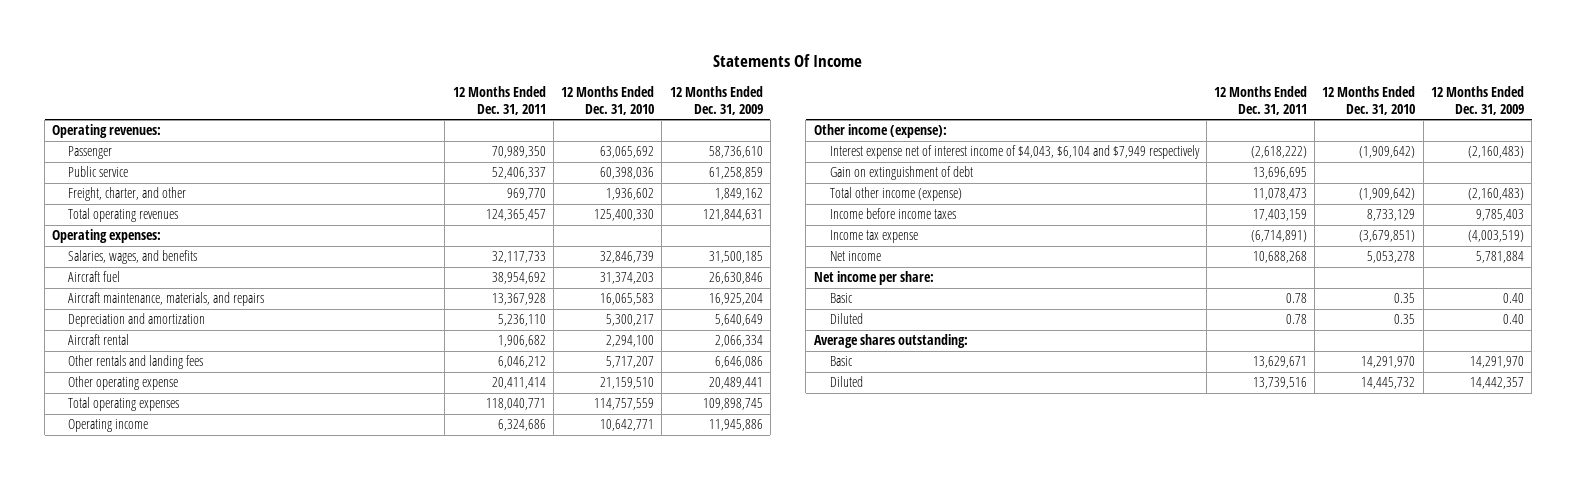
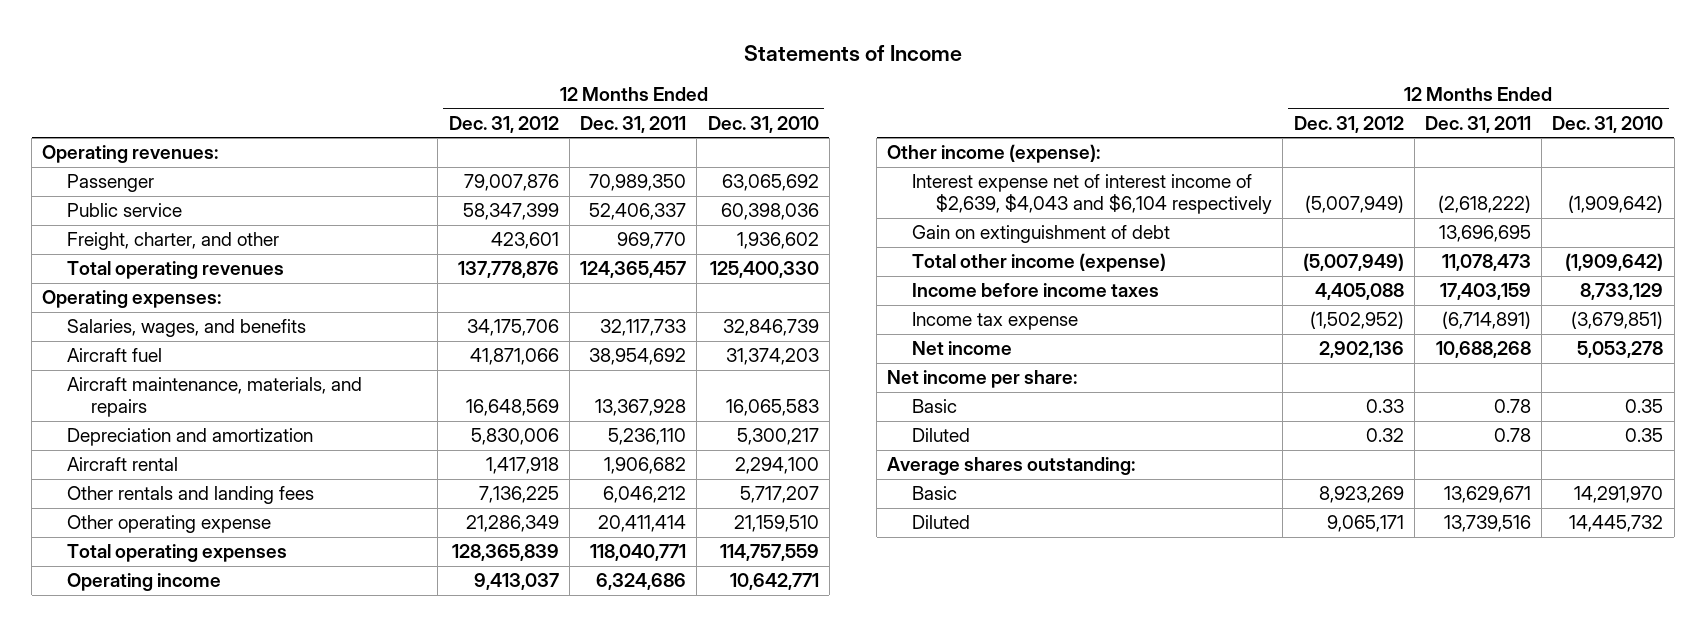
[713,53,863,67] Statements Of Income -> [743,45,962,62] Statements of Income
[669,85,763,115] 12 Months Ended Dec. 31, 2009 -> none
none -> [448,115,559,133] Dec. 31, 2012
[829,145,1200,160] Interest expense net of interest income of $4,043, $6,104 and $7,949 respectively -> [911,174,1273,215] Interest expense net of interest income of $2,639, $4,043 and $6,104 respectively

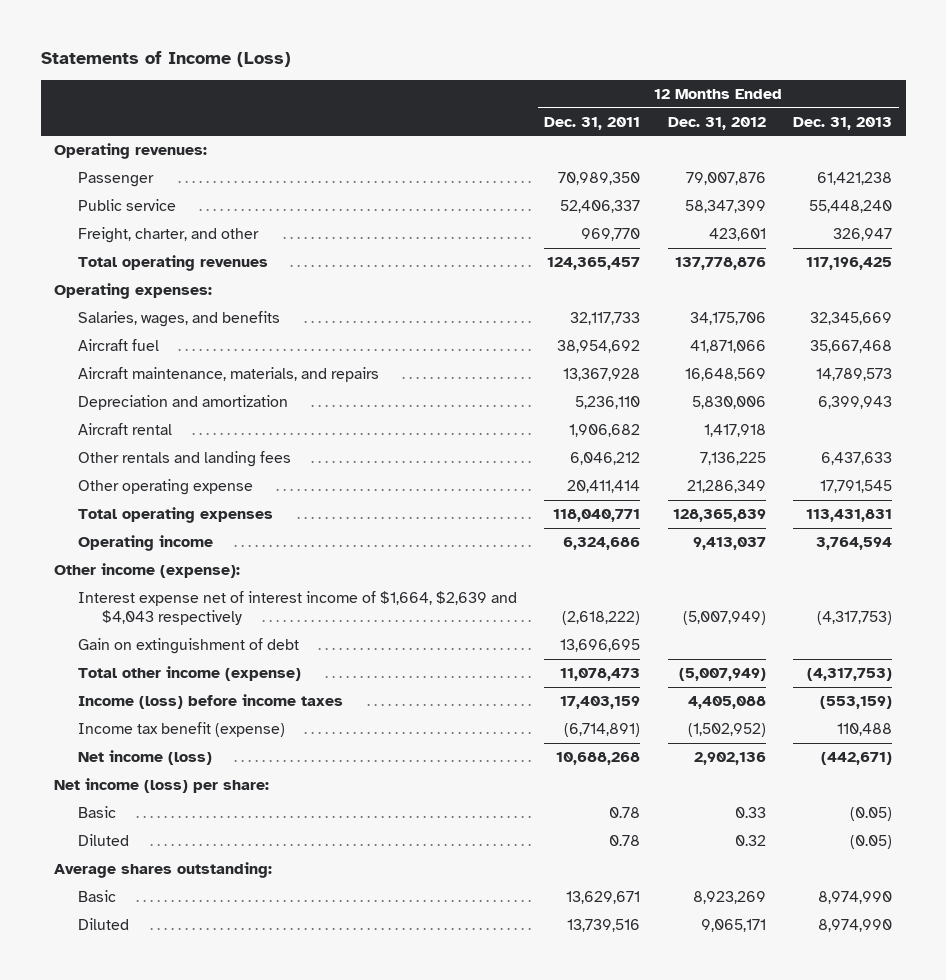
[743,45,962,62] Statements of Income -> [40,51,291,68] Statements of Income (Loss)
[707,115,819,133] Dec. 31, 2010 -> none
none -> [792,116,892,130] Dec. 31, 2013
[911,174,1273,215] Interest expense net of interest income of $2,639, $4,043 and $6,104 respectively -> [78,591,518,626] Interest expense net of interest income of $1,664, $2,639 and $4,043 respectively
[911,283,1159,298] Income before income taxes -> [78,694,344,710] Income (loss) before income taxes
[911,312,1078,331] Income tax expense -> [78,722,286,738] Income tax benefit (expense)
[911,341,1012,356] Net income -> [78,750,213,766] Net income (loss)
[887,370,1078,389] Net income per share: -> [54,778,270,794] Net income (loss) per share:

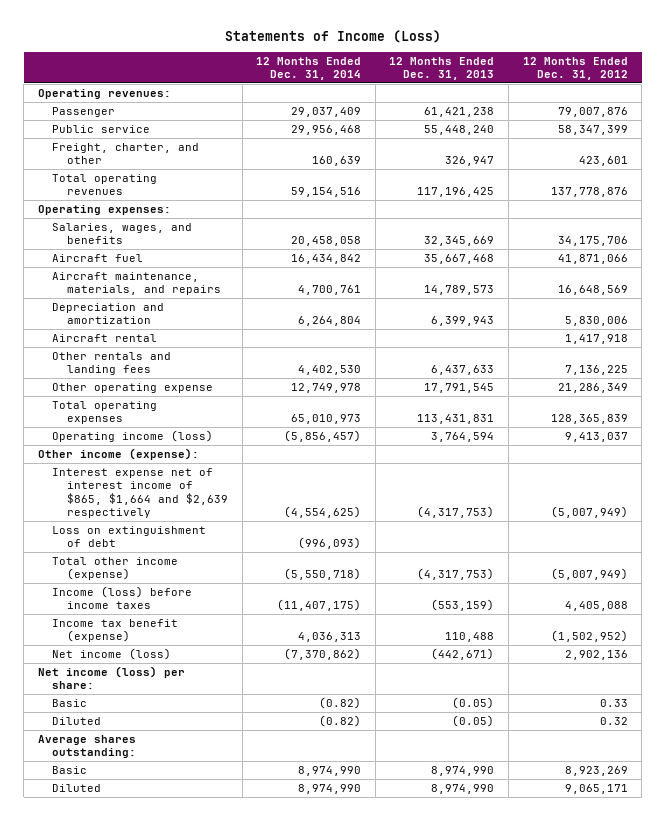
[544,116,641,130] Dec. 31, 2011 -> none
none -> [256,56,362,81] 12 Months Ended Dec. 31, 2014
[78,535,214,552] Operating income -> [52,429,214,442] Operating income (loss)
[78,591,518,626] Interest expense net of interest income of $1,664, $2,639 and $4,043 respectively -> [52,467,228,519] Interest expense net of interest income of $865, $1,664 and $2,639 respectively
[78,638,300,655] Gain on extinguishment of debt -> [52,525,207,548] Loss on extinguishment of debt

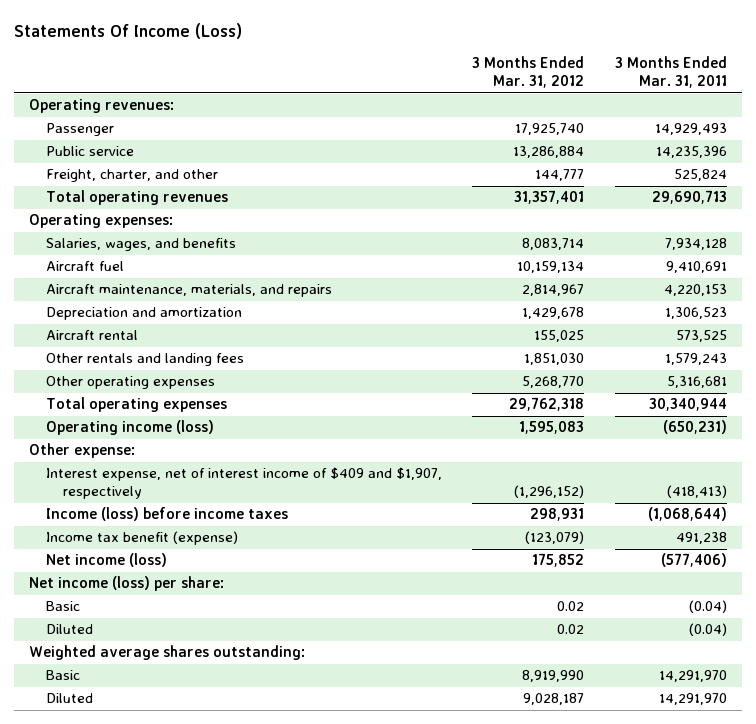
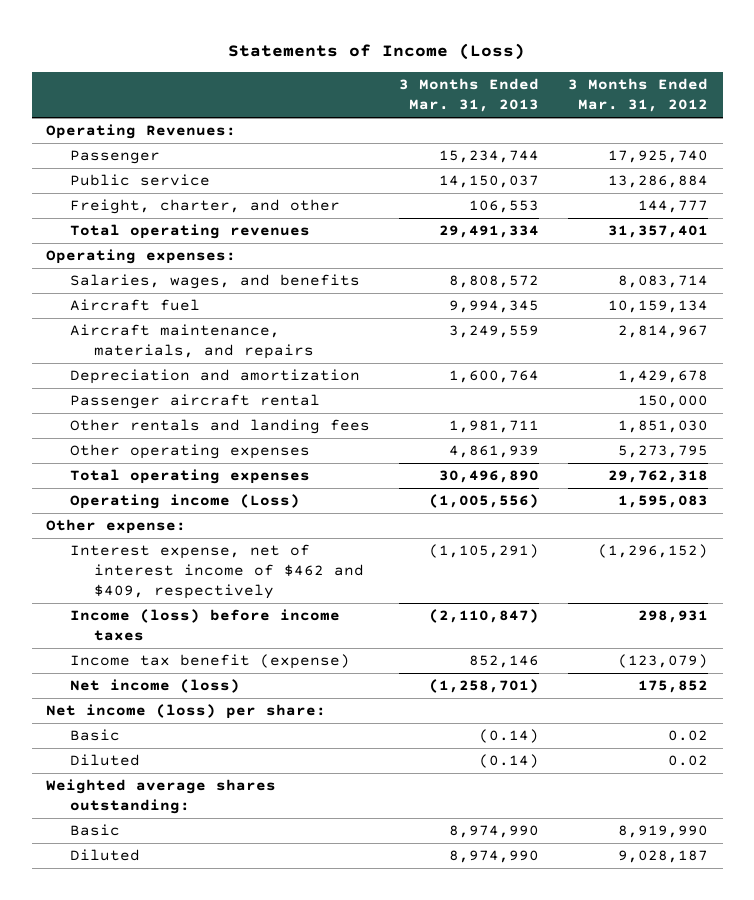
[14,23,243,40] Statements Of Income (Loss) -> [228,43,526,61] Statements of Income (Loss)
[614,56,727,89] 3 Months Ended Mar. 31, 2011 -> none
none -> [399,78,540,113] 3 Months Ended Mar. 31, 2013
[29,99,175,114] Operating revenues: -> [46,124,237,140] Operating Revenues:
[45,330,138,341] Aircraft rental -> [70,394,321,410] Passenger aircraft rental
[534,330,585,343] 155,025 -> [638,395,709,409] 150,000
[522,376,585,389] 5,268,770 -> [618,445,709,459] 5,273,795
[45,420,214,436] Operating income (loss) -> [70,494,301,510] Operating income (Loss)
[45,467,442,500] Interest expense, net of interest income of $409 and $1,907, respectively -> [70,544,364,599] Interest expense, net of interest income of $462 and $409, respectively

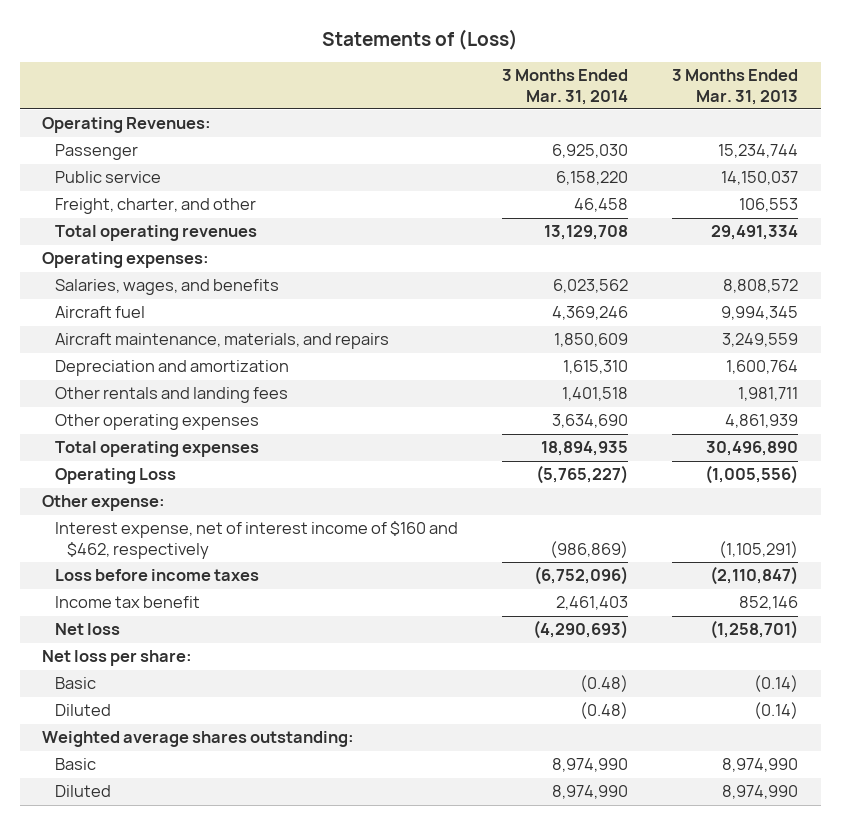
[228,43,526,61] Statements of Income (Loss) -> [322,28,519,50] Statements of (Loss)
[568,78,709,113] 3 Months Ended Mar. 31, 2012 -> none
none -> [502,69,629,105] 3 Months Ended Mar. 31, 2014
[70,394,321,410] Passenger aircraft rental -> none
[70,494,301,510] Operating income (Loss) -> [54,468,176,485] Operating Loss
[70,544,364,599] Interest expense, net of interest income of $462 and $409, respectively -> [54,521,458,559] Interest expense, net of interest income of $160 and $462, respectively
[70,609,341,641] Income (loss) before income taxes -> [54,569,259,582] Loss before income taxes
[70,654,351,670] Income tax benefit (expense) -> [54,596,200,609] Income tax benefit
[70,679,241,694] Net income (loss) -> [54,623,120,636] Net loss
[46,704,327,720] Net income (loss) per share: -> [42,650,193,667] Net loss per share:

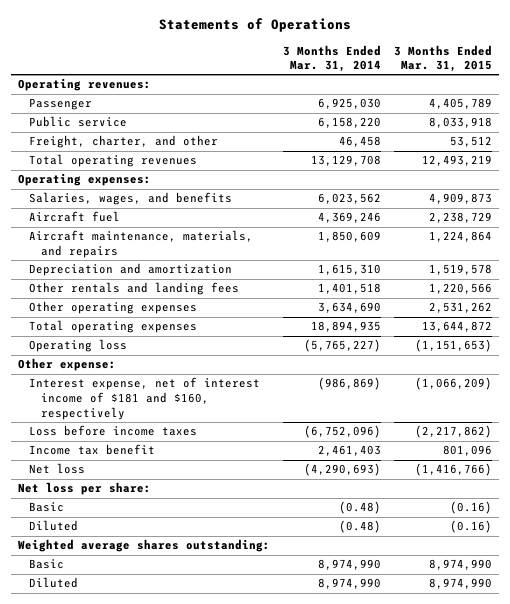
[322,28,519,50] Statements of (Loss) -> [159,18,352,33] Statements of Operations
[672,69,799,105] 3 Months Ended Mar. 31, 2013 -> none
none -> [394,44,493,73] 3 Months Ended Mar. 31, 2015
[42,117,212,134] Operating Revenues: -> [17,78,151,92] Operating revenues:
[54,468,176,485] Operating Loss -> [29,339,128,353] Operating loss
[54,521,458,559] Interest expense, net of interest income of $160 and $462, respectively -> [29,377,261,420] Interest expense, net of interest income of $181 and $160, respectively

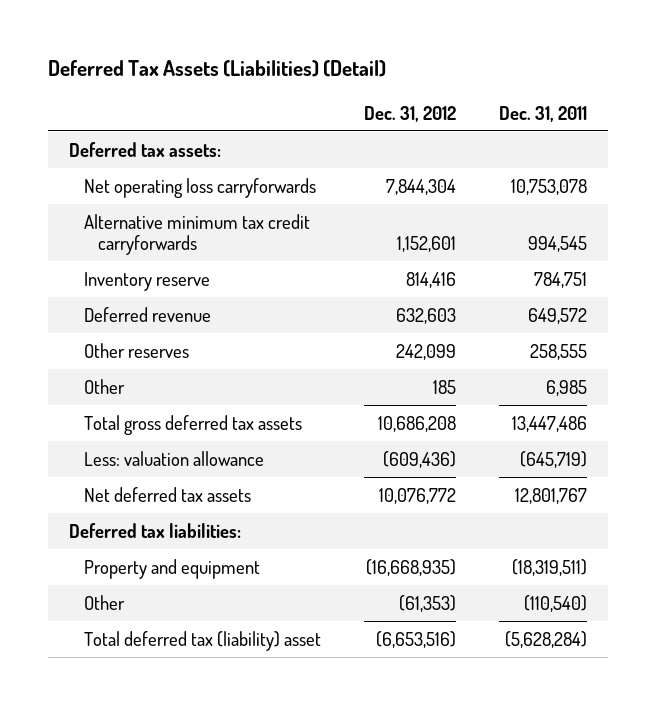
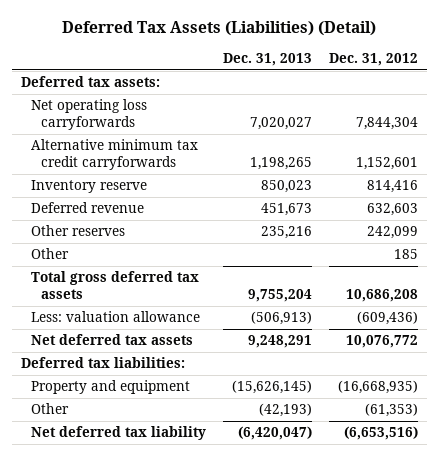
[498,105,587,122] Dec. 31, 2011 -> none
none -> [222,53,312,67] Dec. 31, 2013
[83,630,321,651] Total deferred tax (liability) asset -> [30,426,206,441] Net deferred tax liability

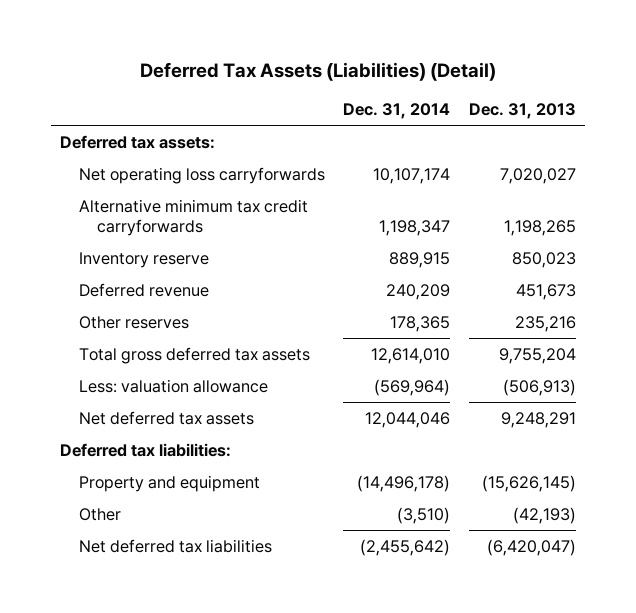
[328,53,418,67] Dec. 31, 2012 -> none
none -> [343,103,451,120] Dec. 31, 2014
[30,248,69,260] Other -> none
[30,426,206,441] Net deferred tax liability -> [78,538,272,553] Net deferred tax liabilities

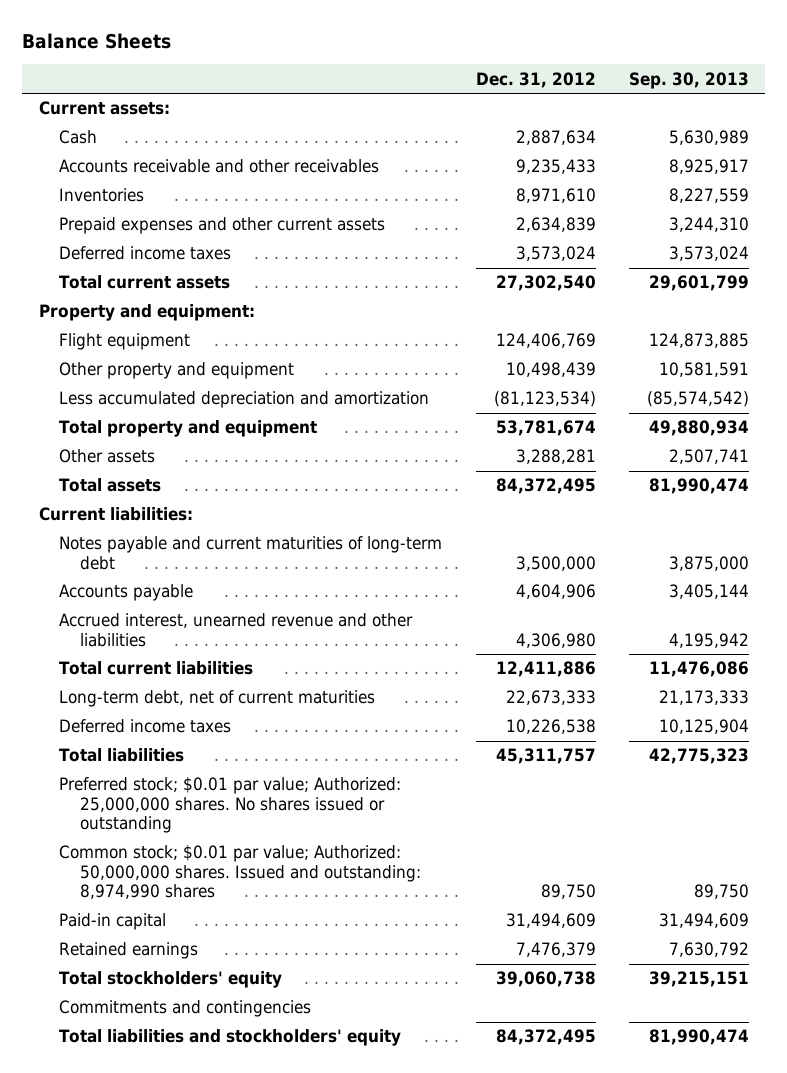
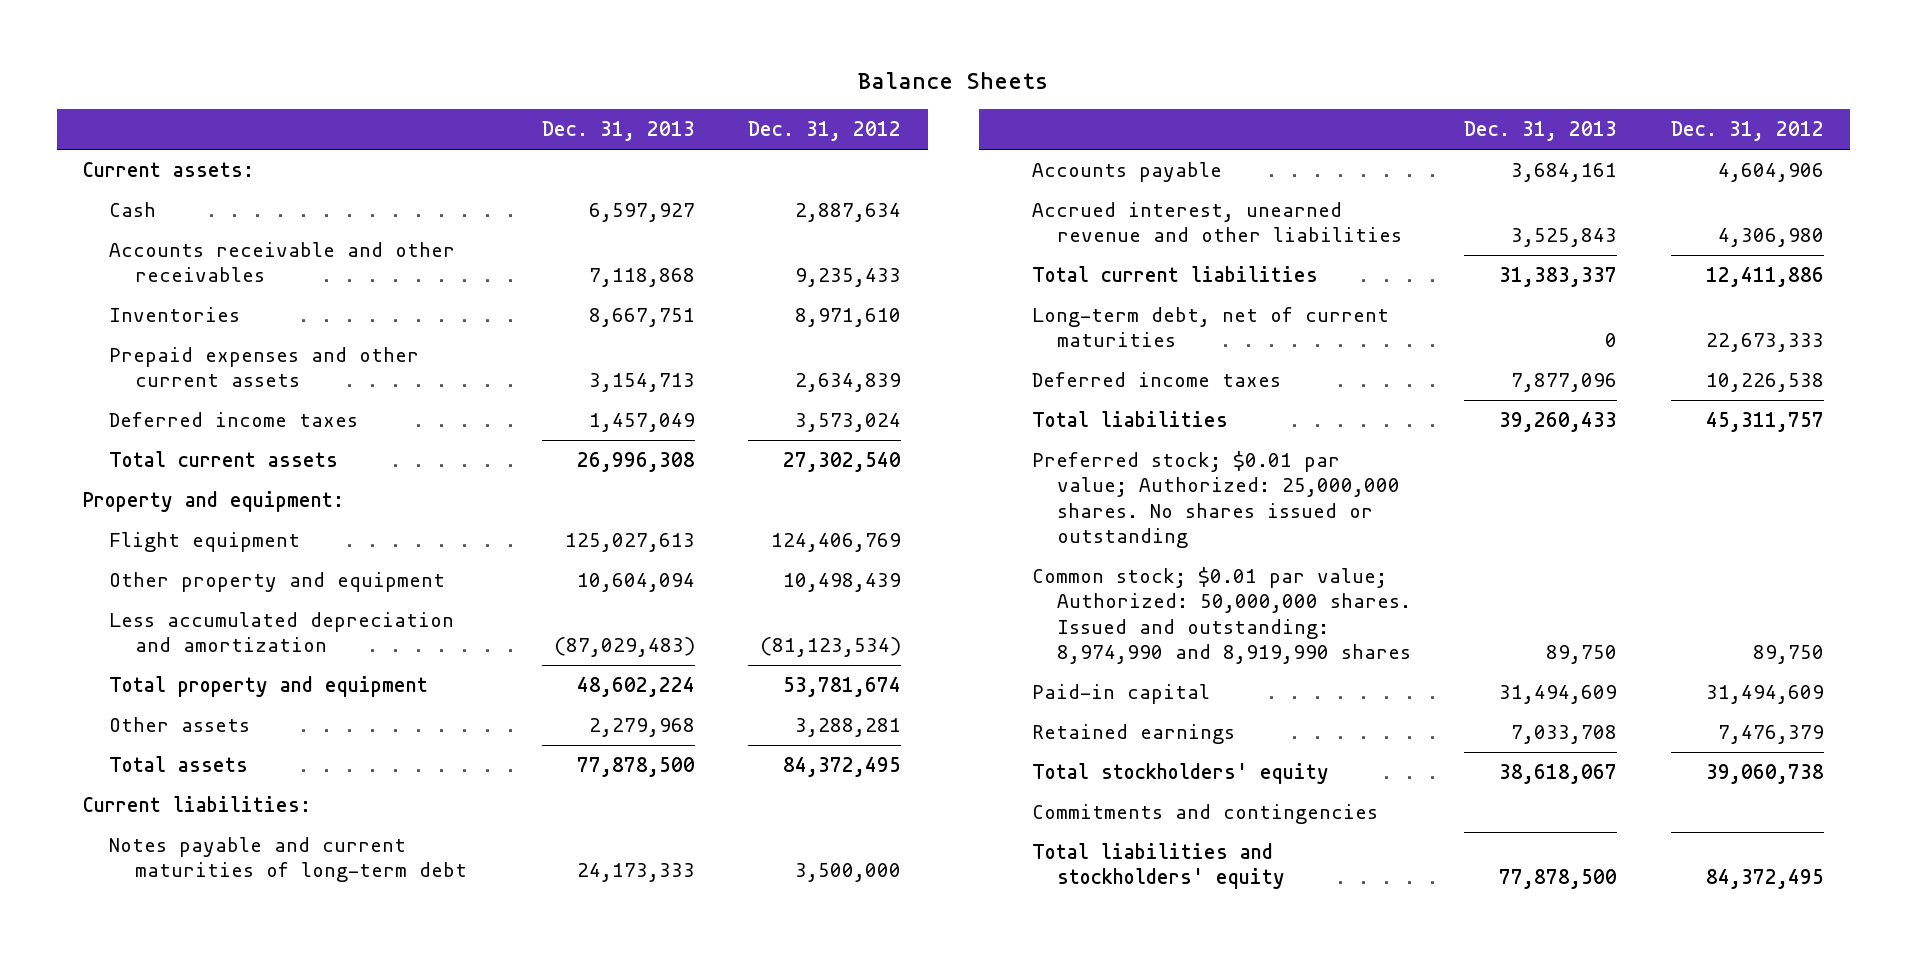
[628,71,749,89] Sep. 30, 2013 -> none
none -> [542,121,696,142] Dec. 31, 2013
[59,845,422,900] Common stock; $0.01 par value; Authorized: 50,000,000 shares. Issued and outstanding: 8,974,990 shares -> [1031,566,1412,664] Common stock; $0.01 par value; Authorized: 50,000,000 shares. Issued and outstanding: 8,974,990 and 8,919,990 shares

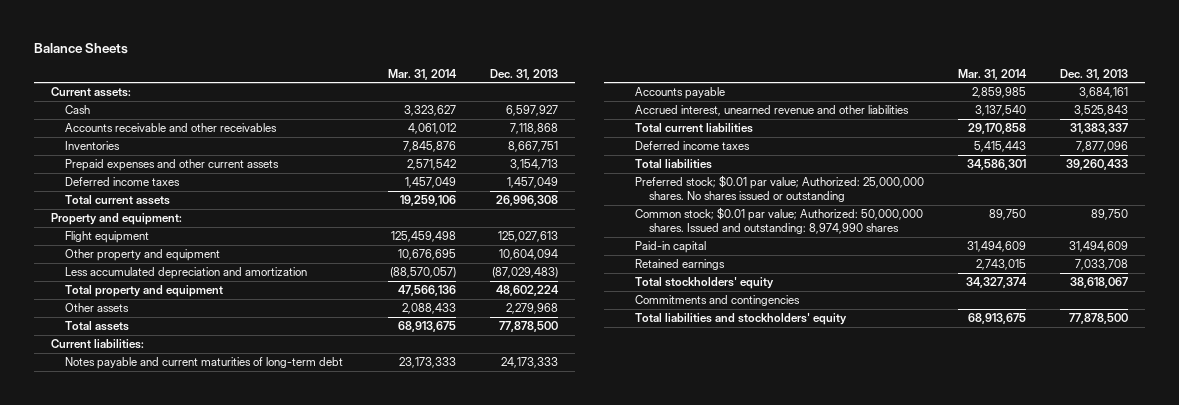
[748,121,902,142] Dec. 31, 2012 -> none
none -> [388,68,458,80] Mar. 31, 2014
[1031,306,1389,348] Long-term debt, net of current maturities -> none
[1031,566,1412,664] Common stock; $0.01 par value; Authorized: 50,000,000 shares. Issued and outstanding: 8,974,990 and 8,919,990 shares -> [635,207,924,235] Common stock; $0.01 par value; Authorized: 50,000,000 shares. Issued and outstanding: 8,974,990 shares

